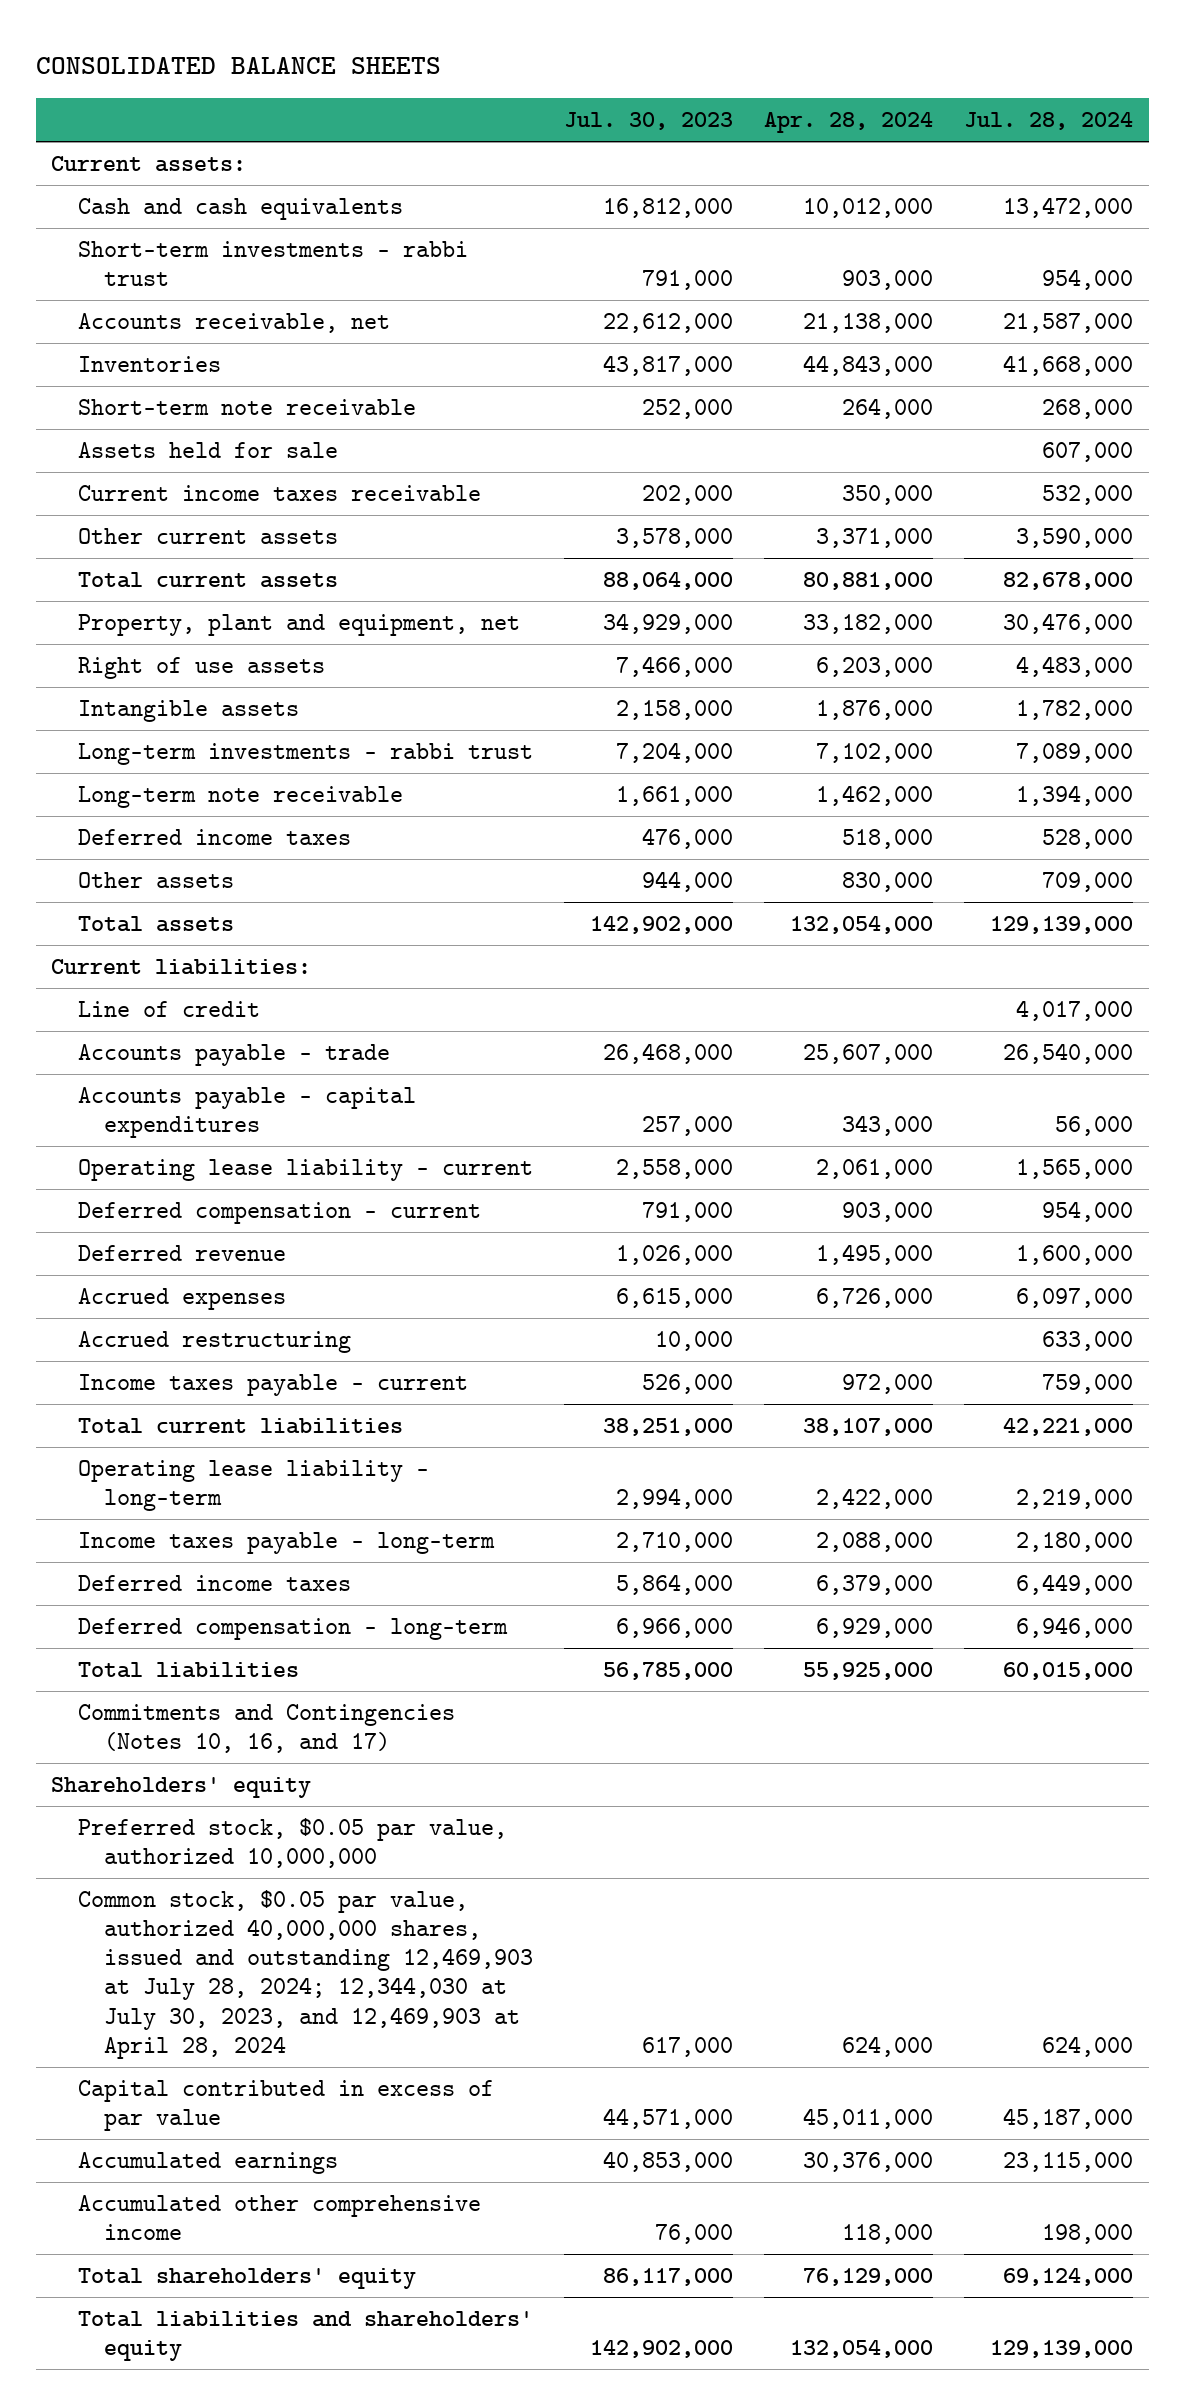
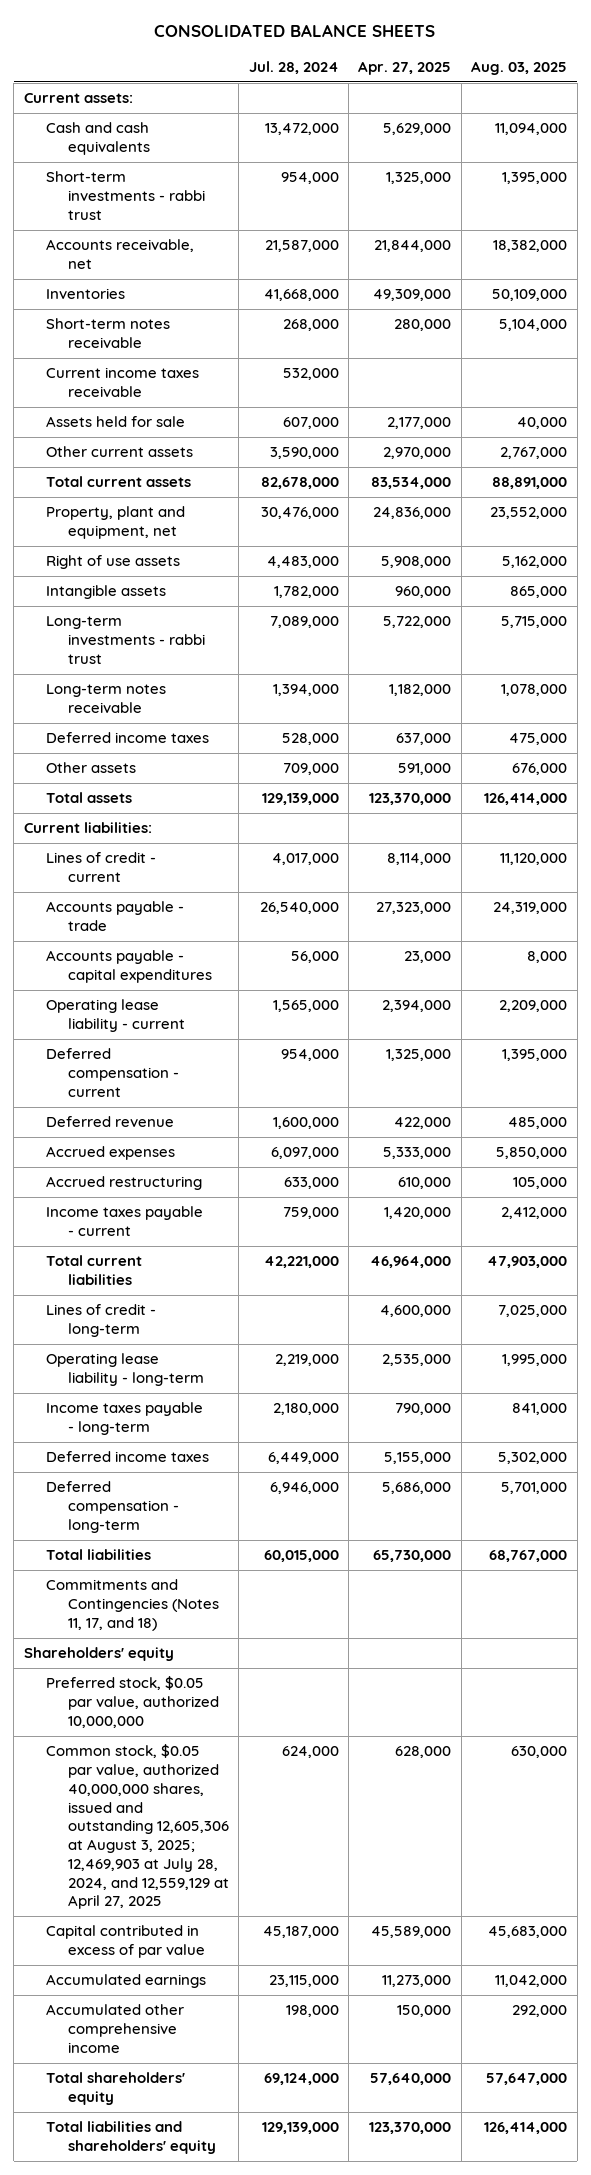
[564,112,734,131] Jul. 30, 2023 -> none
[764,112,934,134] Apr. 28, 2024 -> none
none -> [358,60,452,75] Apr. 27, 2025
none -> [471,60,568,75] Aug. 03, 2025
[77,398,416,415] Short-term note receivable -> [45,318,170,349] Short-term notes receivable
[77,441,338,458] Assets held for sale -> [45,416,185,428] Assets held for sale
[77,785,403,808] Long-term note receivable -> [45,684,166,714] Long-term notes receivable
[77,1000,260,1017] Line of credit -> [45,852,156,883] Lines of credit - current
none -> [45,1304,156,1338] Lines of credit - long-term
[77,1703,455,1754] Commitments and Contingencies (Notes 10, 16, and 17) -> [45,1579,219,1631] Commitments and Contingencies (Notes 11, 17, and 18)
[77,1889,534,2059] Common stock, $0.05 par value, authorized 40,000,000 shares, issued and outstanding 12,469,903 at July 28, 2024; 12,344,030 at July 30, 2023, and 12,469,903 at April 28, 2024 -> [45,1744,229,1910] Common stock, $0.05 par value, authorized 40,000,000 shares, issued and outstanding 12,605,306 at August 3, 2025; 12,469,903 at July 28, 2024, and 12,559,129 at April 27, 2025

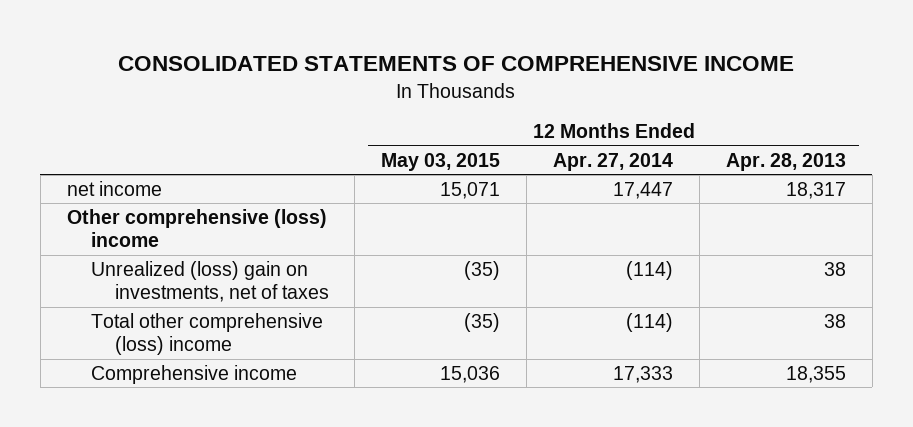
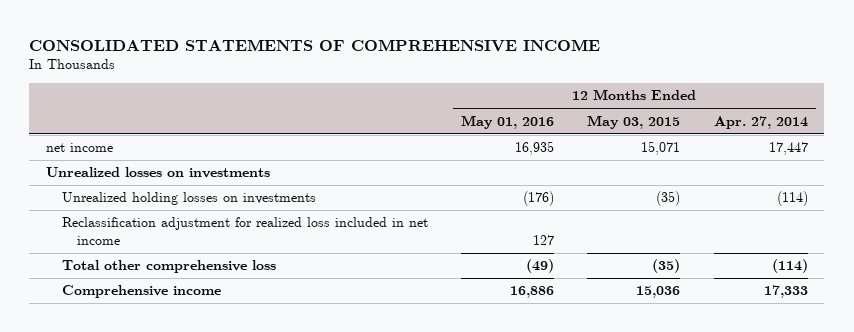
[725,152,846,171] Apr. 28, 2013 -> none
none -> [461,114,555,129] May 01, 2016
[66,209,327,248] Other comprehensive (loss) income -> none
none -> [46,167,271,179] Unrealized losses on investments
[90,261,329,303] Unrealized (loss) gain on investments, net of taxes -> [61,192,316,206] Unrealized holding losses on investments
none -> [61,217,428,246] Reclassification adjustment for realized loss included in net income
[90,313,323,356] Total other comprehensive (loss) income -> [61,260,276,274] Total other comprehensive loss

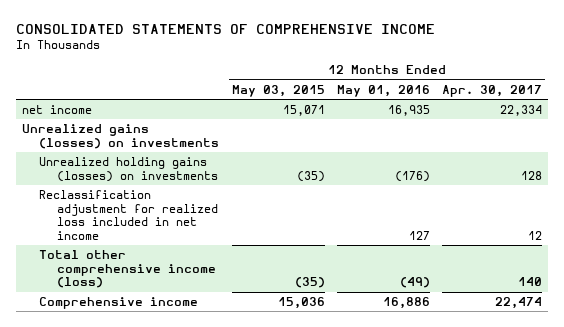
[713,115,808,129] Apr. 27, 2014 -> none
none -> [441,84,542,97] Apr. 30, 2017
[46,167,271,179] Unrealized losses on investments -> [22,123,220,149] Unrealized gains (losses) on investments
[61,192,316,206] Unrealized holding losses on investments -> [39,156,218,182] Unrealized holding gains (losses) on investments
[61,260,276,274] Total other comprehensive loss -> [39,249,216,289] Total other comprehensive income (loss)

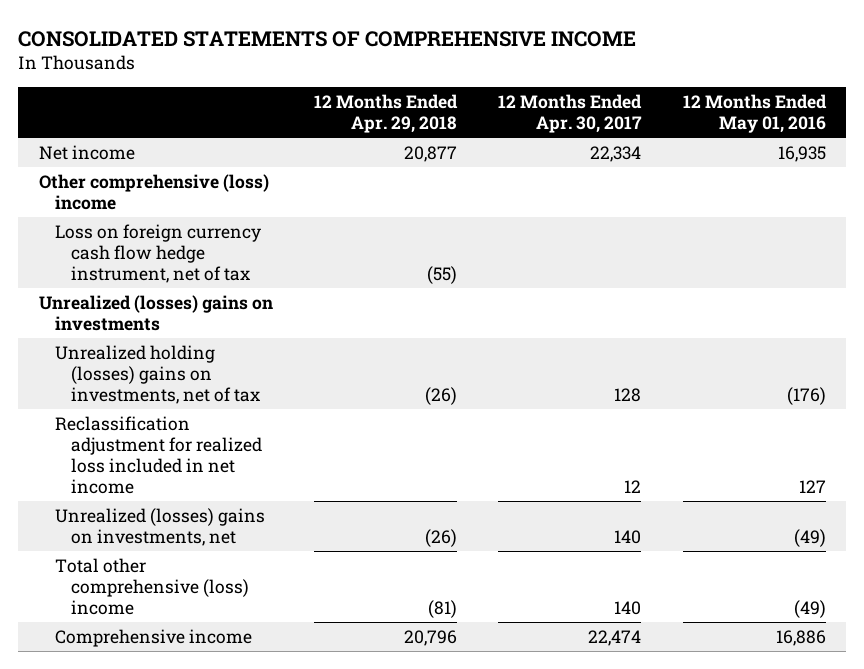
[231,84,325,97] May 03, 2015 -> none
none -> [313,94,458,133] 12 Months Ended Apr. 29, 2018
[22,104,93,114] net income -> [38,144,135,160] Net income
none -> [38,173,269,210] Other comprehensive (loss) income
none -> [55,223,262,283] Loss on foreign currency cash flow hedge instrument, net of tax
[22,123,220,149] Unrealized gains (losses) on investments -> [38,294,273,331] Unrealized (losses) gains on investments
[39,156,218,182] Unrealized holding gains (losses) on investments -> [55,344,261,404] Unrealized holding (losses) gains on investments, net of tax
none -> [55,507,266,546] Unrealized (losses) gains on investments, net
[39,249,216,289] Total other comprehensive income (loss) -> [55,557,250,615] Total other comprehensive (loss) income

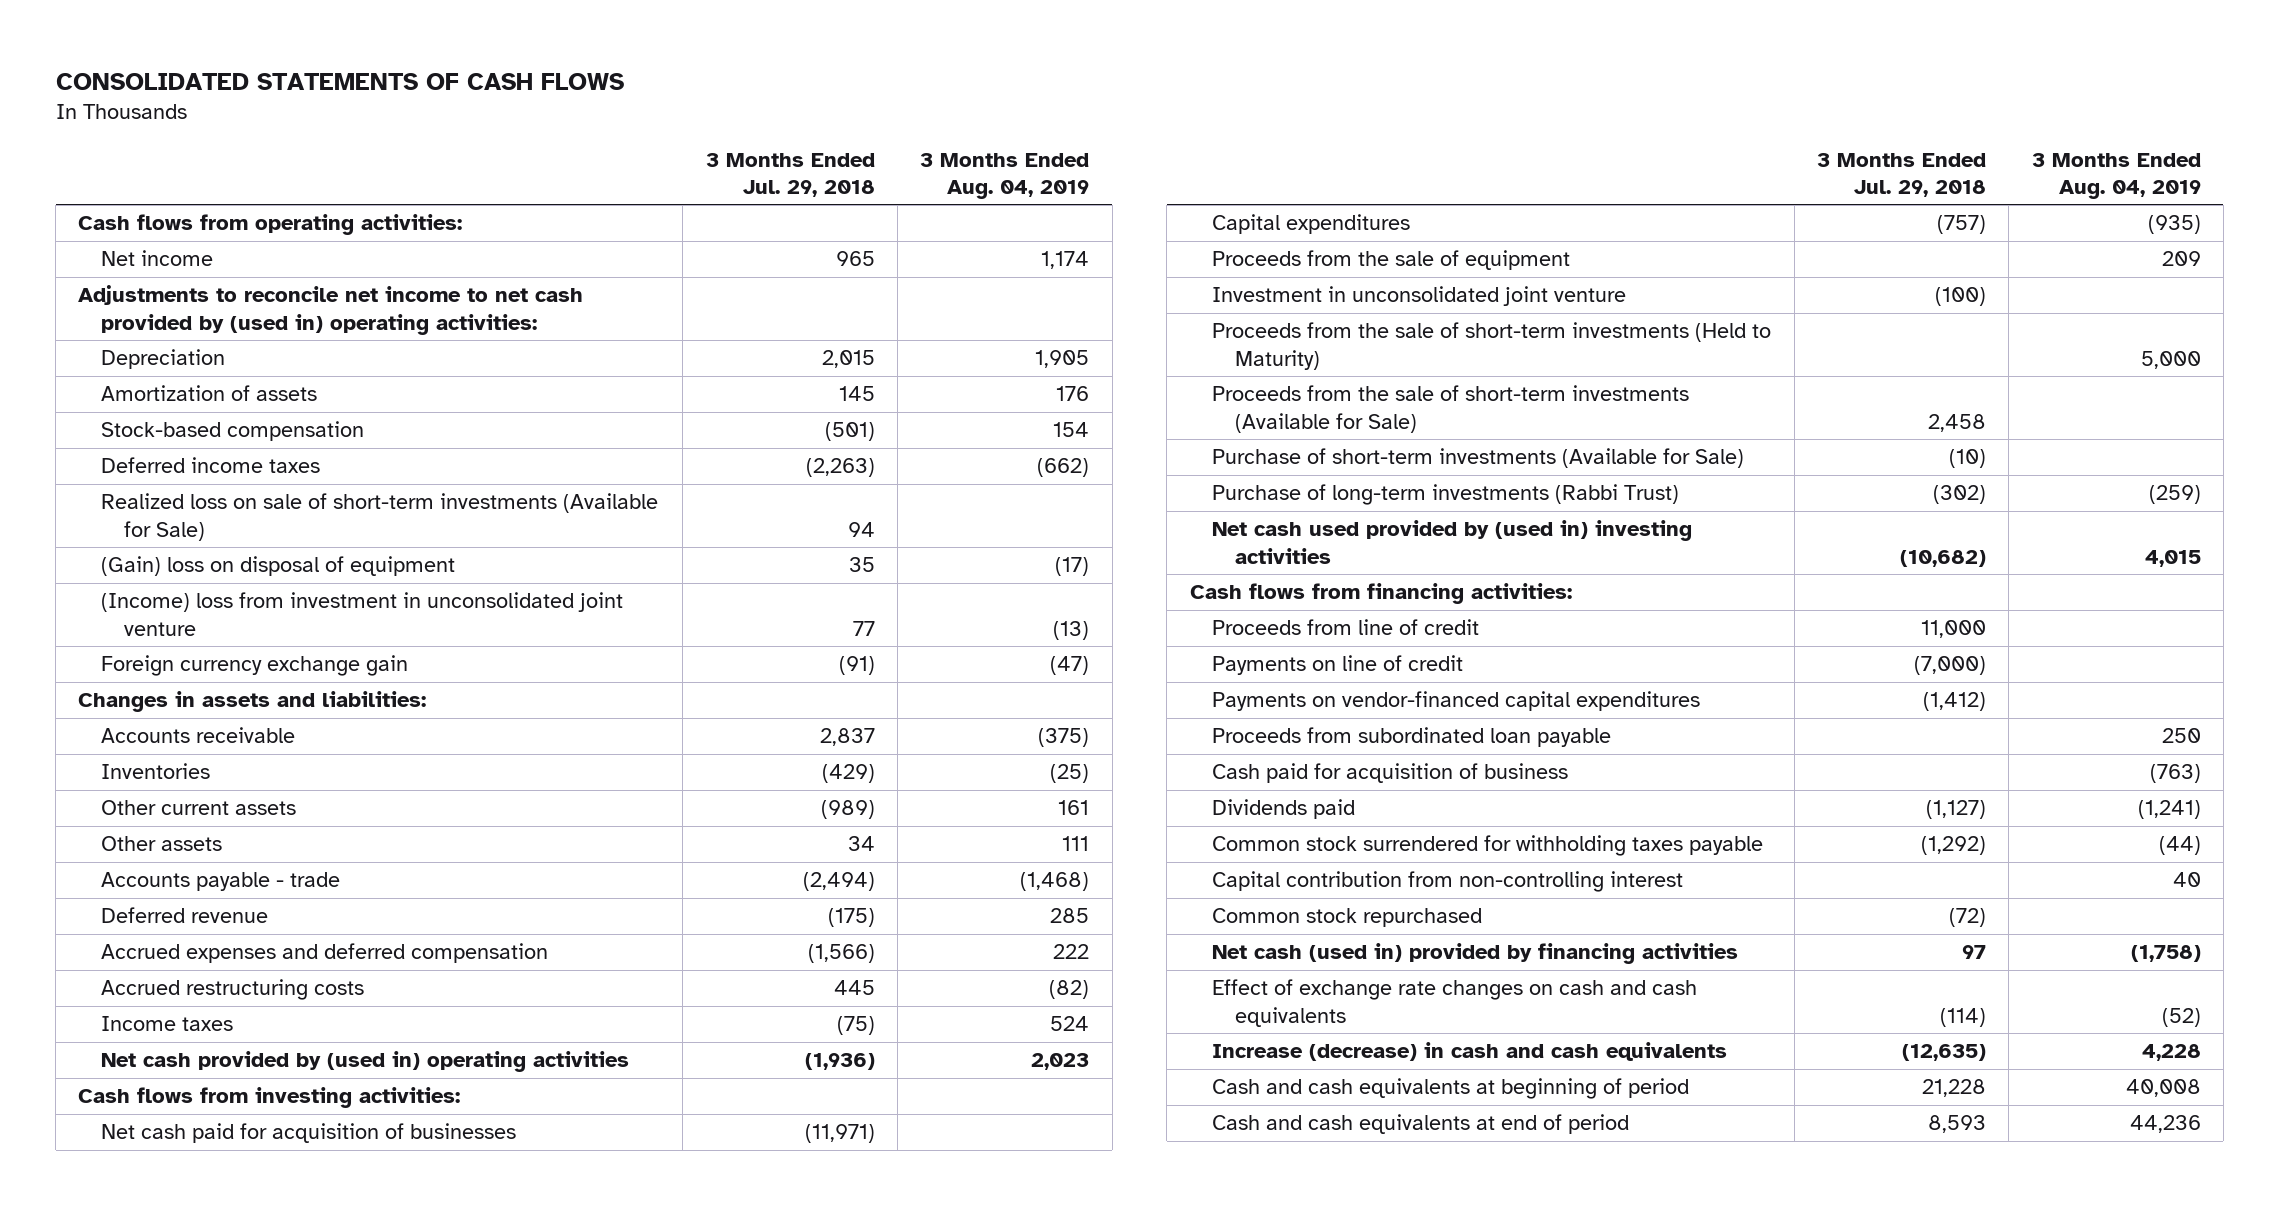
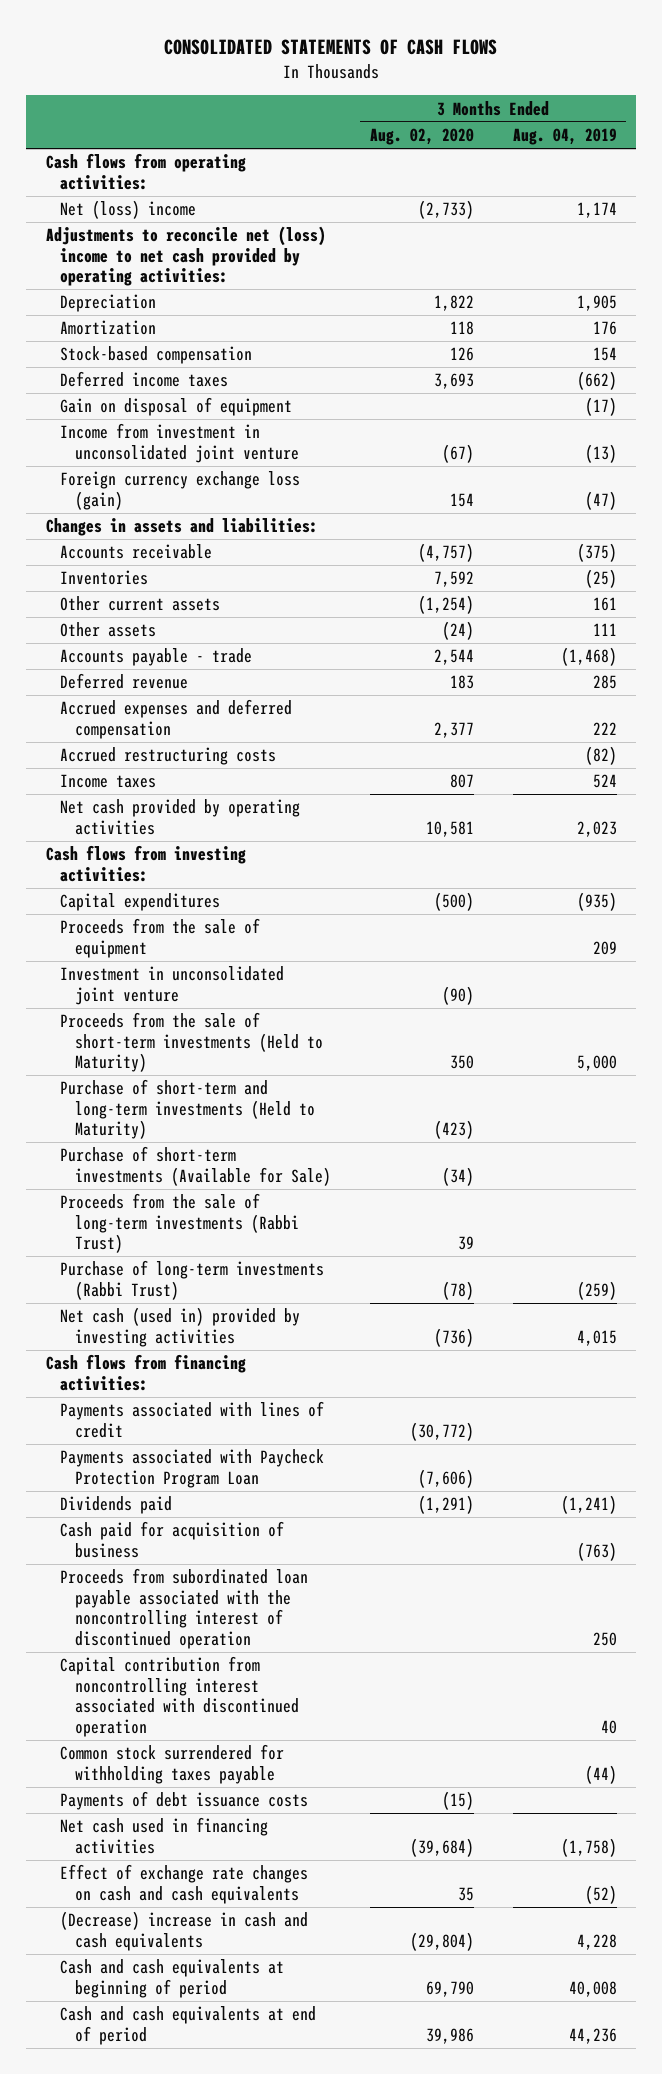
[705,152,875,197] 3 Months Ended Jul. 29, 2018 -> none
none -> [369,128,474,146] Aug. 02, 2020
[101,250,214,267] Net income -> [60,200,197,220] Net (loss) income
[78,285,584,335] Adjustments to reconcile net income to net cash provided by (used in) operating activities: -> [45,226,326,287] Adjustments to reconcile net (loss) income to net cash provided by operating activities:
[101,385,318,402] Amortization of assets -> [60,320,157,336] Amortization
[101,493,659,541] Realized loss on sale of short-term investments (Available for Sale) -> none
[101,556,456,577] (Gain) loss on disposal of equipment -> [60,397,293,417] Gain on disposal of equipment
[101,592,624,636] (Income) loss from investment in unconsolidated joint venture -> [60,423,299,463] Income from investment in unconsolidated joint venture
[101,655,409,677] Foreign currency exchange gain -> [60,471,301,510] Foreign currency exchange loss (gain)
[101,1051,630,1073] Net cash provided by (used in) operating activities -> [60,799,301,835] Net cash provided by operating activities
[101,1123,517,1144] Net cash paid for acquisition of businesses -> none
[1212,385,1690,433] Proceeds from the sale of short-term investments (Available for Sale) -> none
none -> [60,1079,315,1140] Purchase of short-term and long-term investments (Held to Maturity)
none -> [60,1193,299,1254] Proceeds from the sale of long-term investments (Rabbi Trust)
[1212,520,1693,564] Net cash used provided by (used in) investing activities -> [60,1307,301,1347] Net cash (used in) provided by investing activities
[1212,619,1480,636] Proceeds from line of credit -> none
[1212,691,1701,712] Payments on vendor-financed capital expenditures -> none
[1212,727,1612,748] Proceeds from subordinated loan payable -> none
[1212,655,1464,676] Payments on line of credit -> [60,1401,325,1438] Payments associated with lines of credit
none -> [60,1449,325,1488] Payments associated with Paycheck Protection Program Loan
[1212,763,1569,784] Cash paid for acquisition of business -> [60,1521,285,1558] Cash paid for acquisition of business
none -> [60,1568,309,1649] Proceeds from subordinated loan payable associated with the noncontrolling interest of discontinued operation
none -> [60,1656,299,1737] Capital contribution from noncontrolling interest associated with discontinued operation
[1212,871,1684,893] Capital contribution from non-controlling interest -> none
[1212,908,1483,928] Common stock repurchased -> none
none -> [60,1791,309,1811] Payments of debt issuance costs
[1212,943,1739,965] Net cash (used in) provided by financing activities -> [60,1817,269,1854] Net cash used in financing activities
[1212,1042,1728,1062] Increase (decrease) in cash and cash equivalents -> [60,1911,309,1951] (Decrease) increase in cash and cash equivalents

